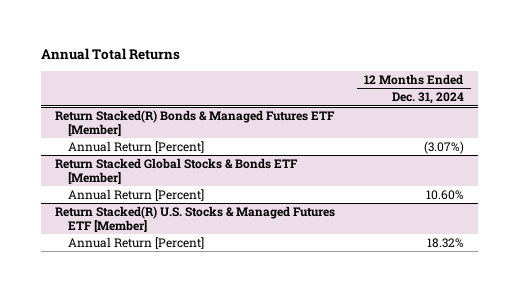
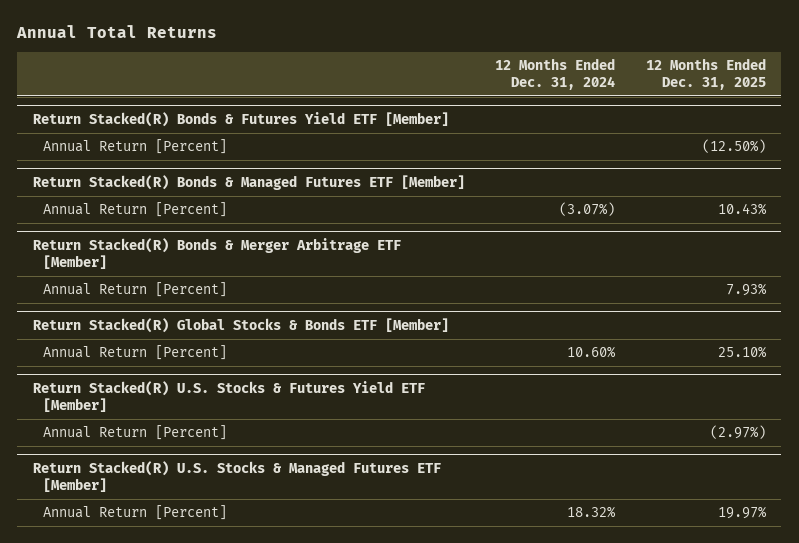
none -> [645,58,766,91] 12 Months Ended Dec. 31, 2025
none -> [32,111,449,127] Return Stacked(R) Bonds & Futures Yield ETF [Member]
none -> [42,139,227,155] Annual Return [Percent]
none -> [32,237,401,269] Return Stacked(R) Bonds & Merger Arbitrage ETF [Member]
none -> [42,282,227,298] Annual Return [Percent]
[55,157,299,184] Return Stacked Global Stocks & Bonds ETF [Member] -> [32,317,449,333] Return Stacked(R) Global Stocks & Bonds ETF [Member]
none -> [32,380,425,412] Return Stacked(R) U.S. Stocks & Futures Yield ETF [Member]
none -> [42,425,227,441] Annual Return [Percent]

